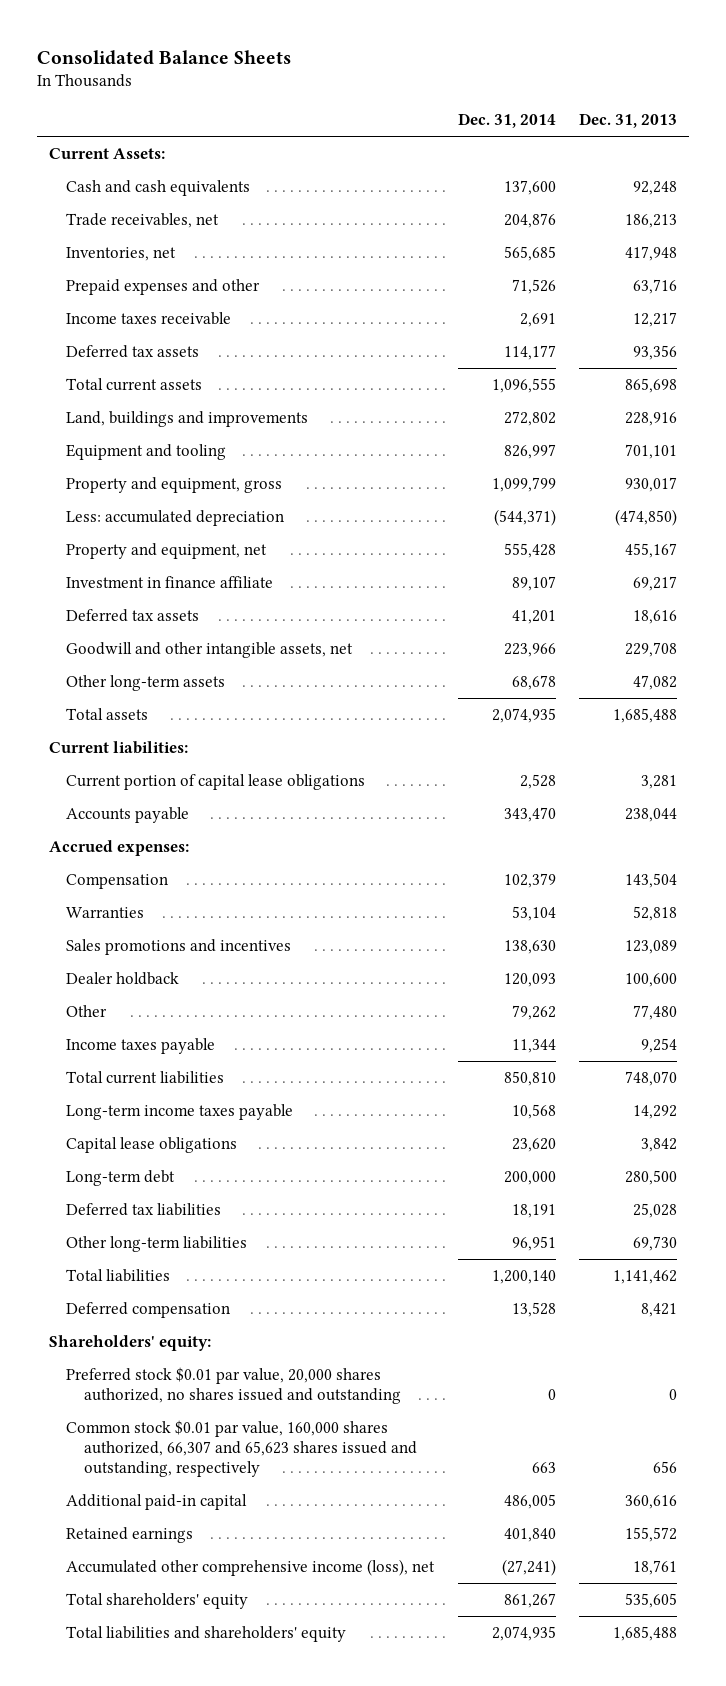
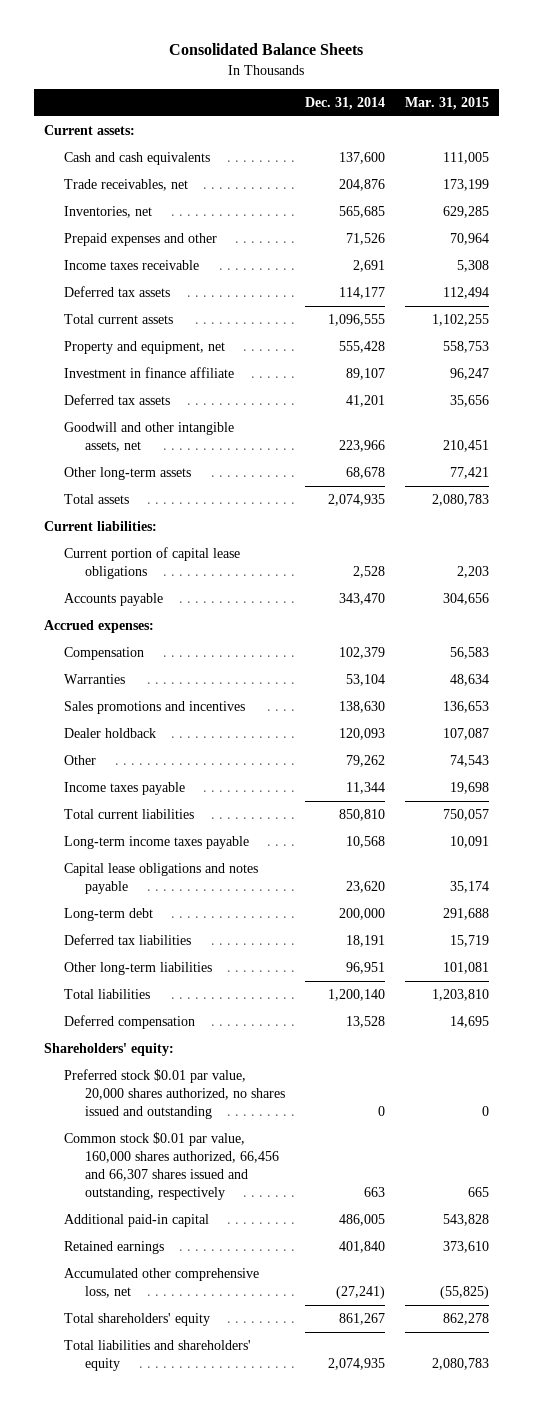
[579,113,678,129] Dec. 31, 2013 -> none
none -> [405,96,490,110] Mar. 31, 2015
[49,147,166,159] Current Assets: -> [43,125,135,136] Current assets:
[66,410,309,427] Land, buildings and improvements -> none
[66,443,227,460] Equipment and tooling -> none
[66,476,283,493] Property and equipment, gross -> none
[66,509,285,526] Less: accumulated depreciation -> none
[66,1136,238,1153] Capital lease obligations -> [64,863,259,895] Capital lease obligations and notes payable
[66,1419,417,1477] Common stock $0.01 par value, 160,000 shares authorized, 66,307 and 65,623 shares issued and outstanding, respectively -> [64,1132,279,1200] Common stock $0.01 par value, 160,000 shares authorized, 66,456 and 66,307 shares issued and outstanding, respectively
[66,1558,436,1576] Accumulated other comprehensive income (loss), net -> [64,1268,260,1299] Accumulated other comprehensive loss, net

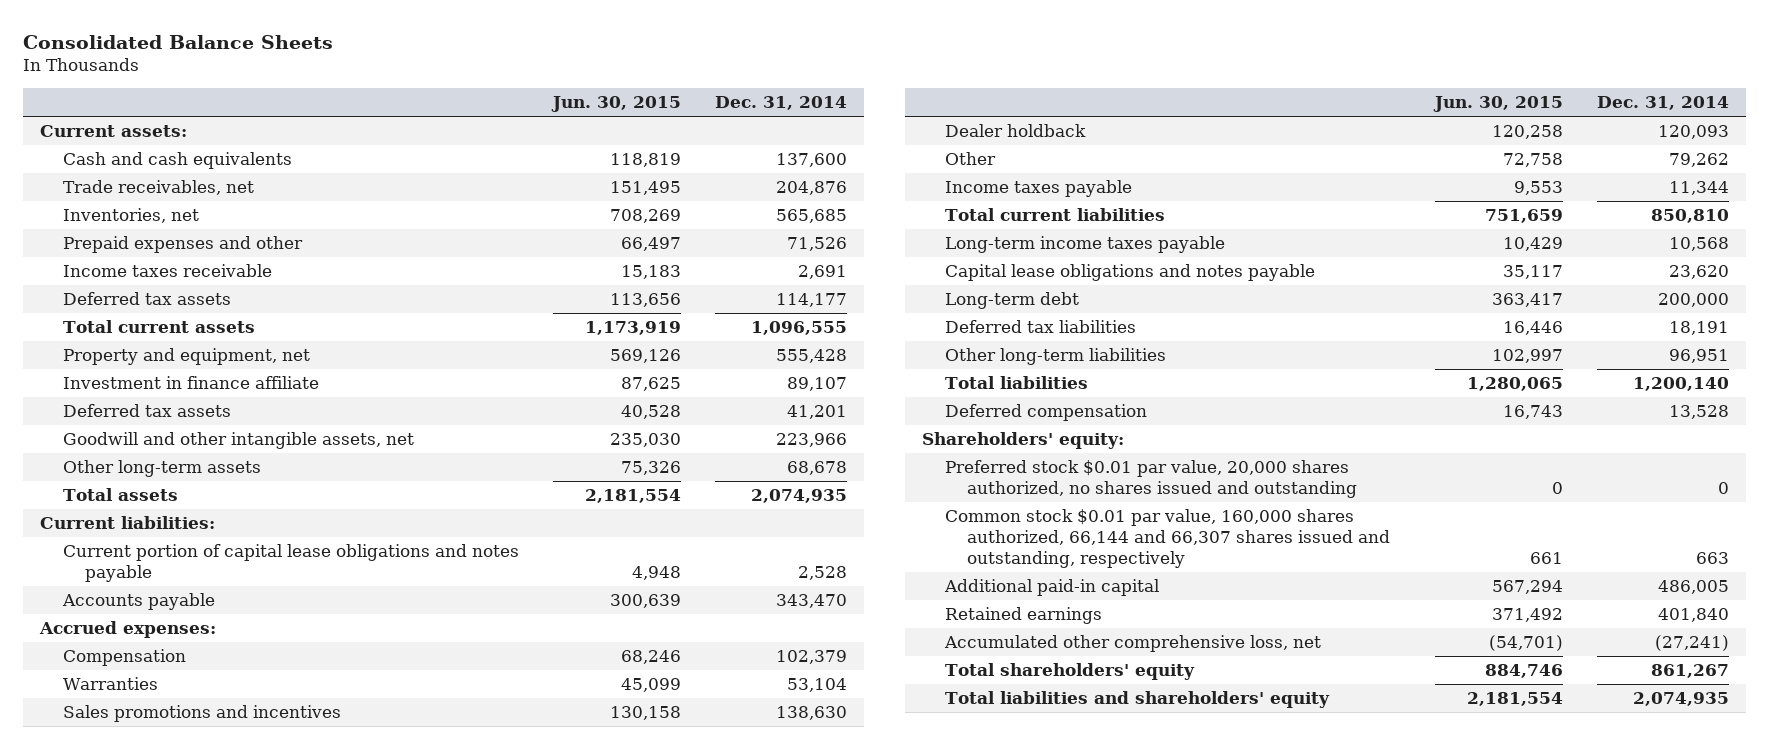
[405,96,490,110] Mar. 31, 2015 -> none
none -> [550,96,681,113] Jun. 30, 2015
[64,547,241,580] Current portion of capital lease obligations -> [62,544,519,582] Current portion of capital lease obligations and notes payable
[64,1132,279,1200] Common stock $0.01 par value, 160,000 shares authorized, 66,456 and 66,307 shares issued and outstanding, respectively -> [944,509,1391,568] Common stock $0.01 par value, 160,000 shares authorized, 66,144 and 66,307 shares issued and outstanding, respectively

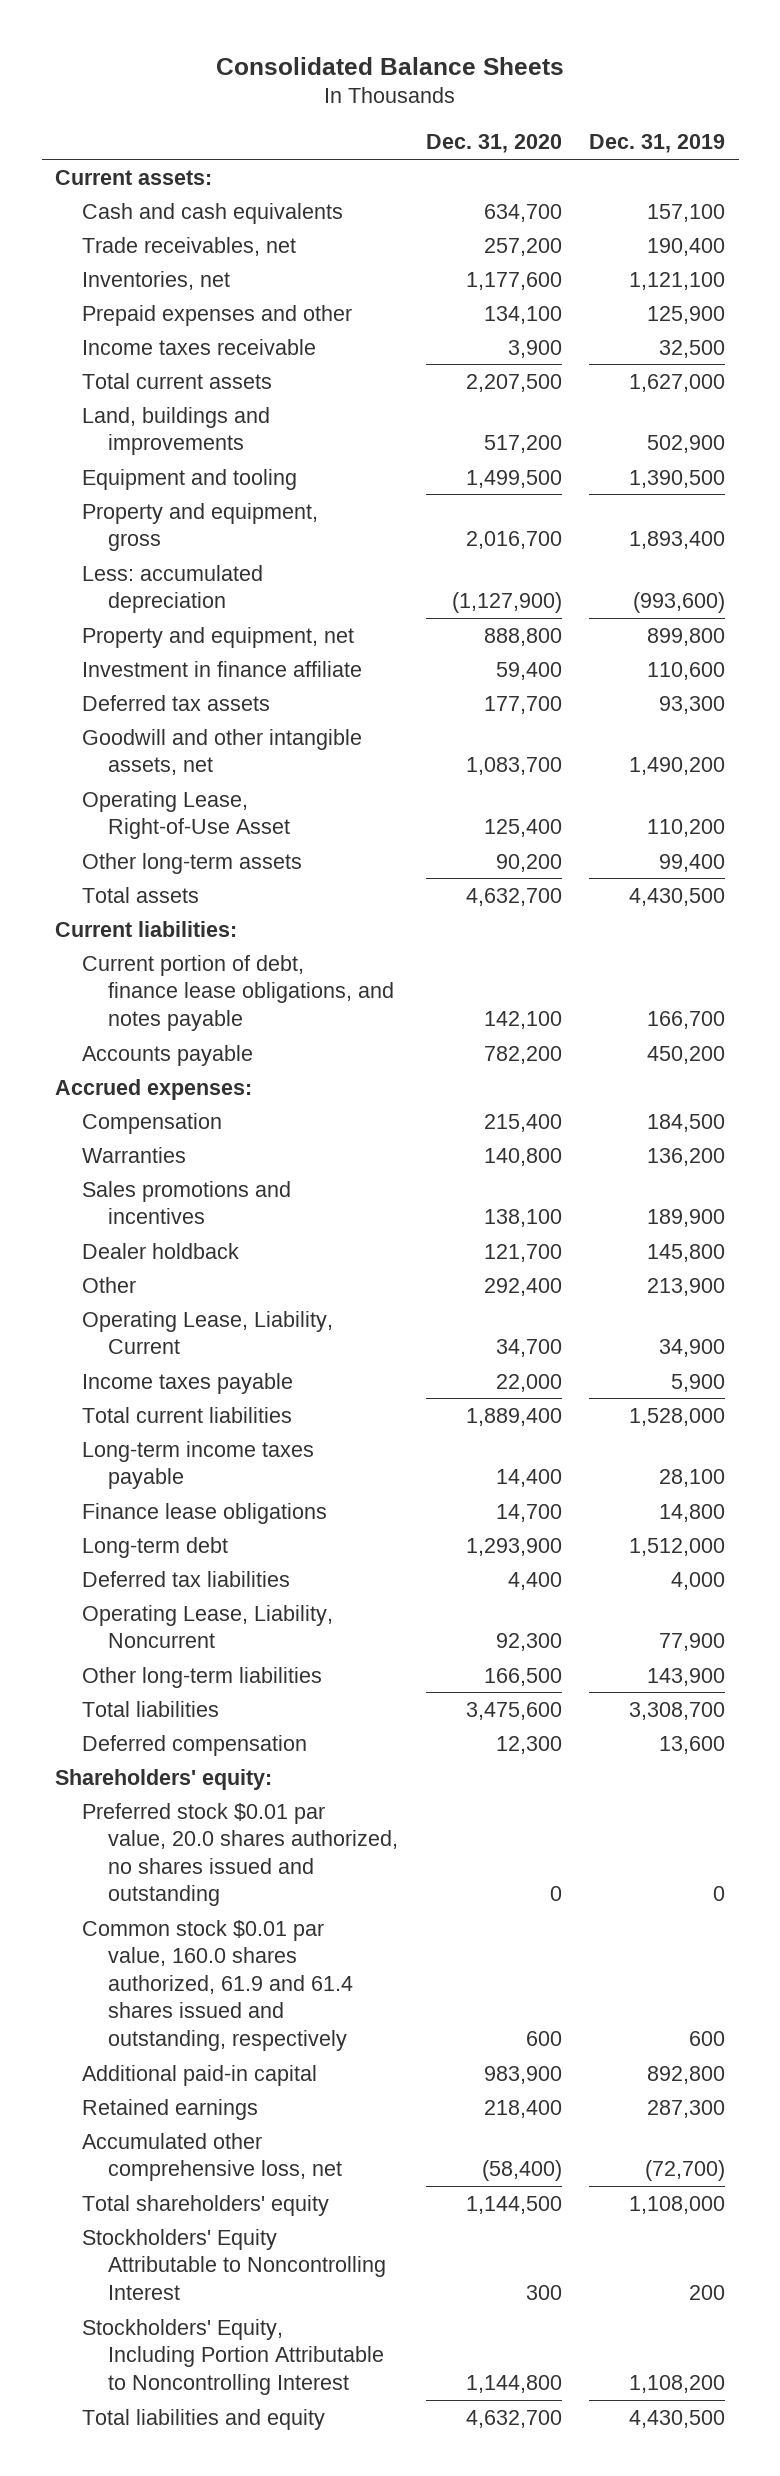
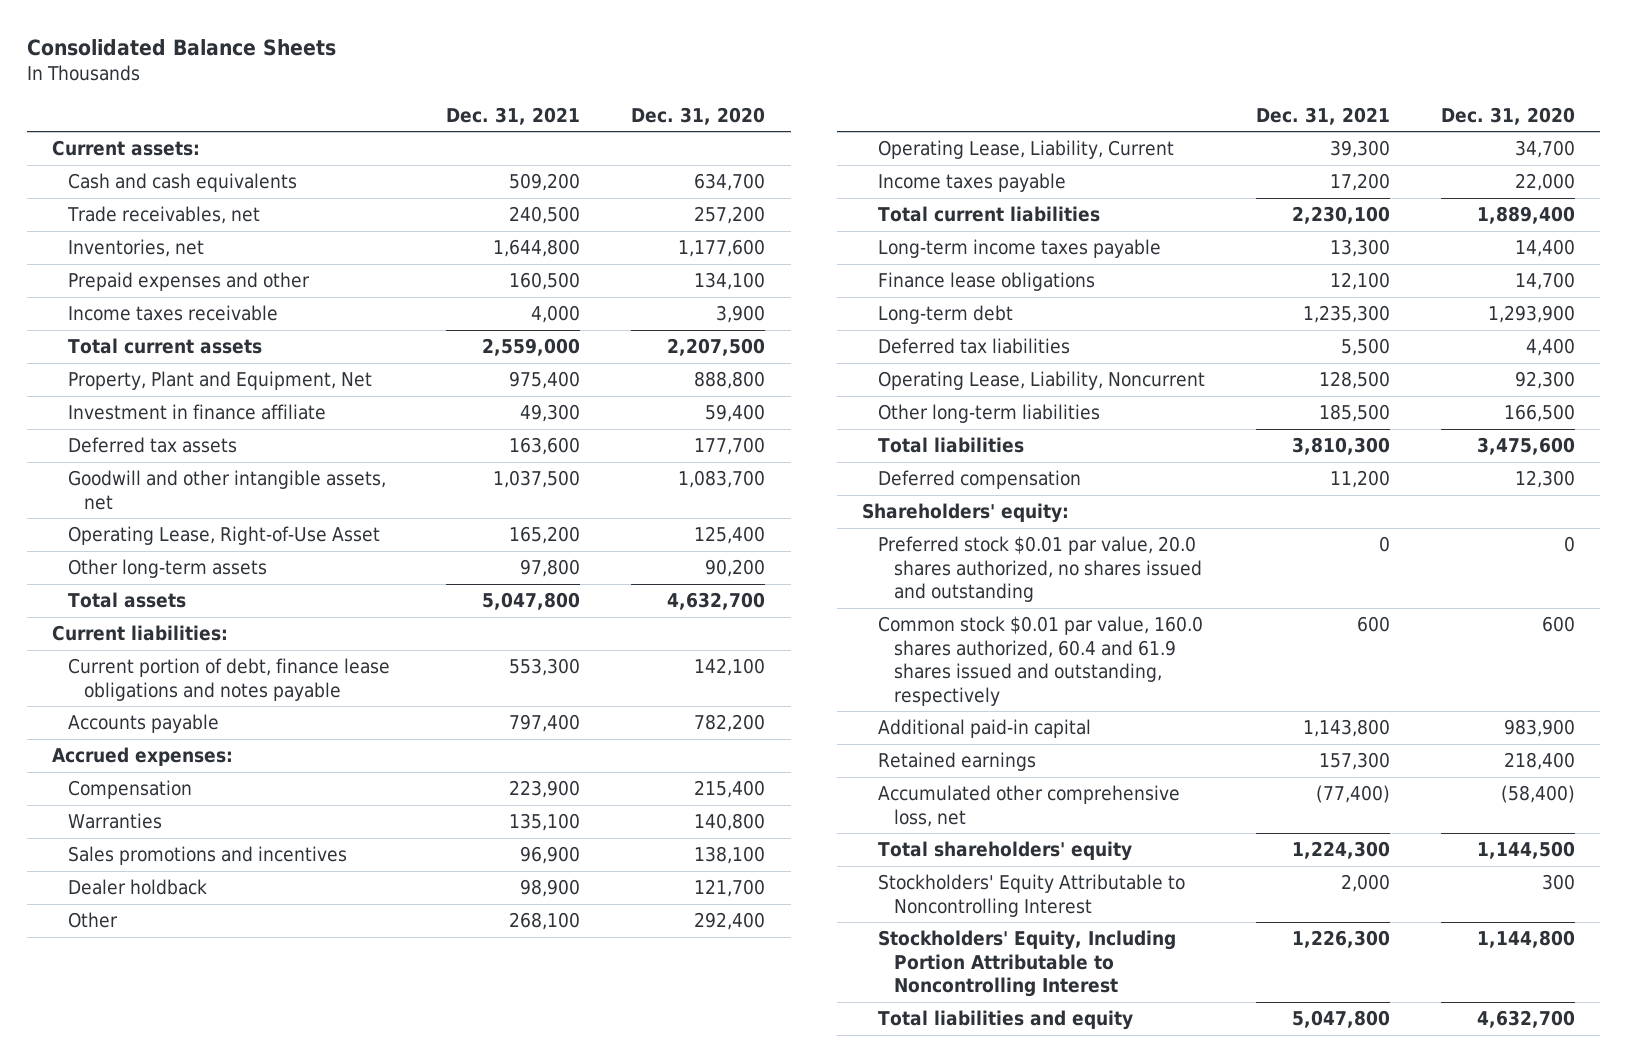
[589,134,726,154] Dec. 31, 2019 -> none
none -> [446,106,581,125] Dec. 31, 2021
[81,406,270,456] Land, buildings and improvements -> none
[81,468,297,490] Equipment and tooling -> none
[81,502,318,552] Property and equipment, gross -> none
[81,564,263,614] Less: accumulated depreciation -> none
[81,626,354,648] Property and equipment, net -> [68,371,373,391] Property, Plant and Equipment, Net
[81,954,395,1031] Current portion of debt, finance lease obligations, and notes payable -> [68,658,391,701] Current portion of debt, finance lease obligations and notes payable
[81,1919,354,2051] Common stock $0.01 par value, 160.0 shares authorized, 61.9 and 61.4 shares issued and outstanding, respectively -> [877,616,1203,706] Common stock $0.01 par value, 160.0 shares authorized, 60.4 and 61.9 shares issued and outstanding, respectively

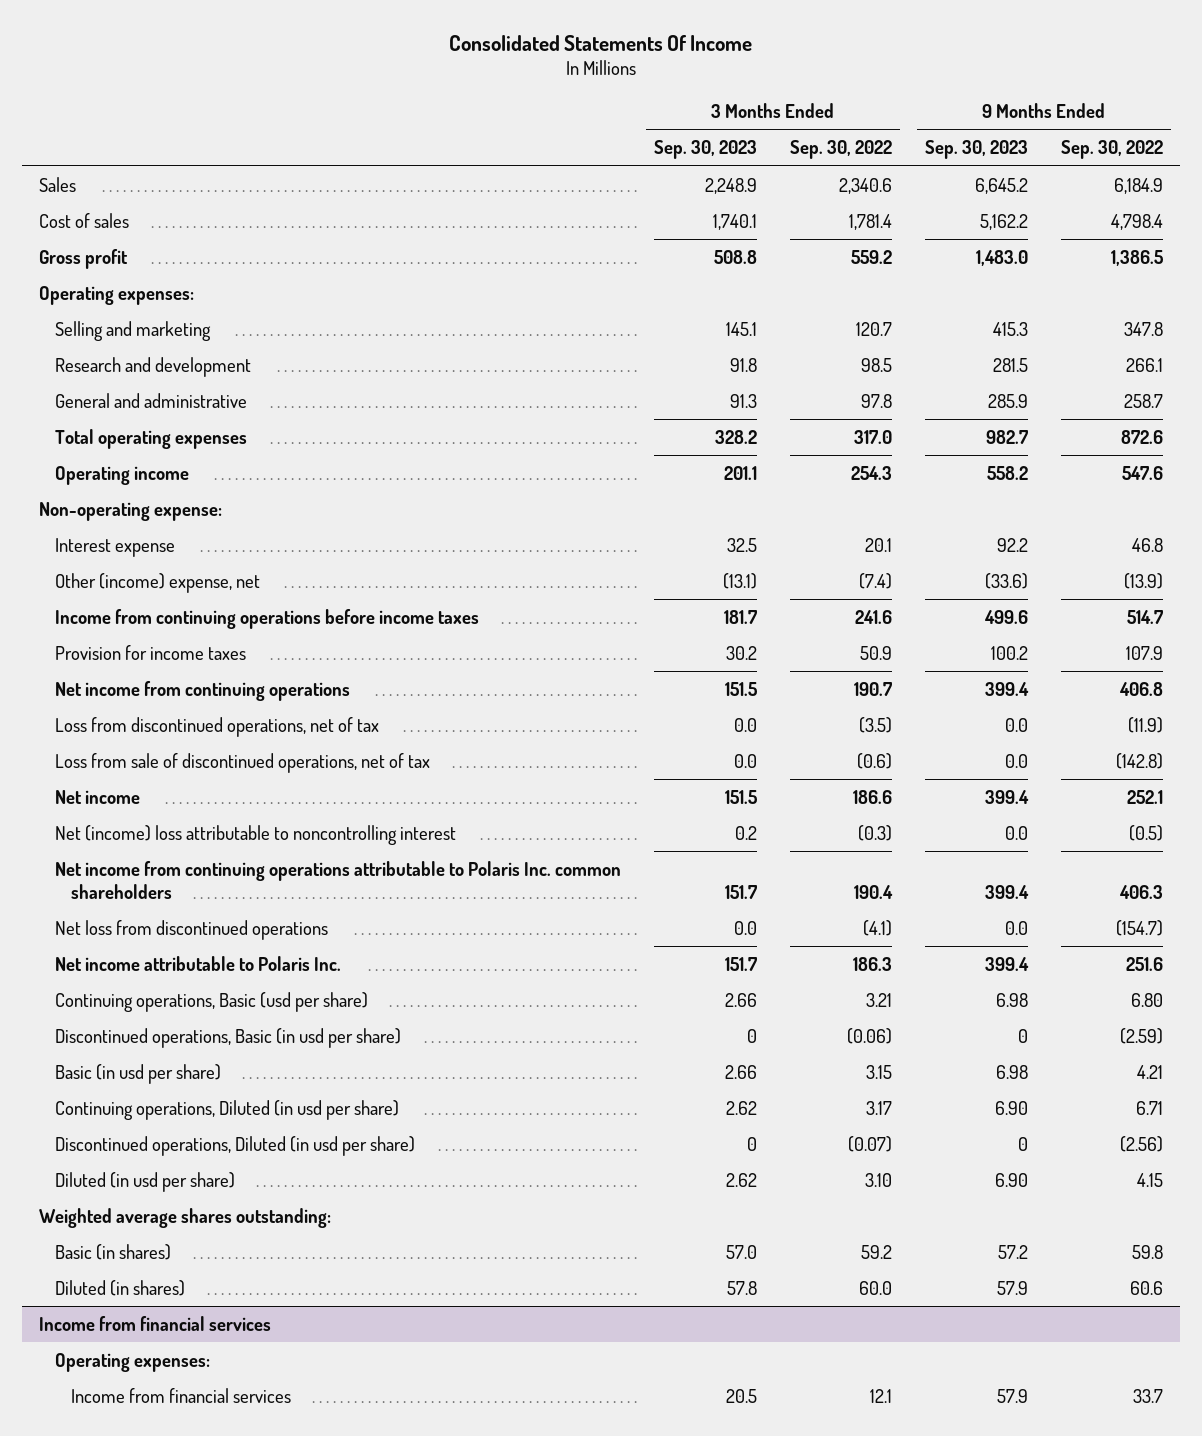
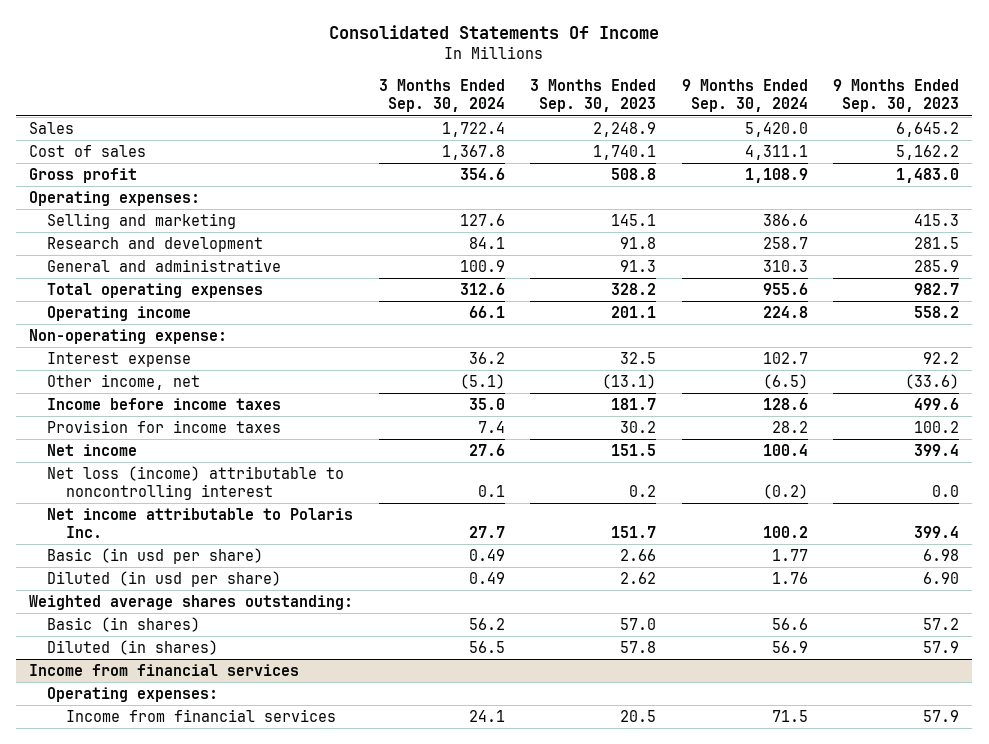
[789,140,892,160] Sep. 30, 2022 -> none
[1061,140,1164,160] Sep. 30, 2022 -> none
none -> [378,79,505,113] 3 Months Ended Sep. 30, 2024
none -> [681,79,808,113] 9 Months Ended Sep. 30, 2024
[54,572,260,593] Other (income) expense, net -> [47,374,201,391] Other income, net
[54,608,479,629] Income from continuing operations before income taxes -> [47,398,282,411] Income before income taxes
[54,680,350,701] Net income from continuing operations -> none
[54,716,379,737] Loss from discontinued operations, net of tax -> none
[54,752,430,773] Loss from sale of discontinued operations, net of tax -> none
[54,860,621,899] Net income from continuing operations attributable to Polaris Inc. common shareholders -> none
[54,919,328,940] Net loss from discontinued operations -> none
[54,824,456,845] Net (income) loss attributable to noncontrolling interest -> [47,466,345,501] Net loss (income) attributable to noncontrolling interest
[54,991,368,1012] Continuing operations, Basic (usd per share) -> none
[54,1027,401,1048] Discontinued operations, Basic (in usd per share) -> none
[54,1099,399,1120] Continuing operations, Diluted (in usd per share) -> none
[54,1135,415,1156] Discontinued operations, Diluted (in usd per share) -> none

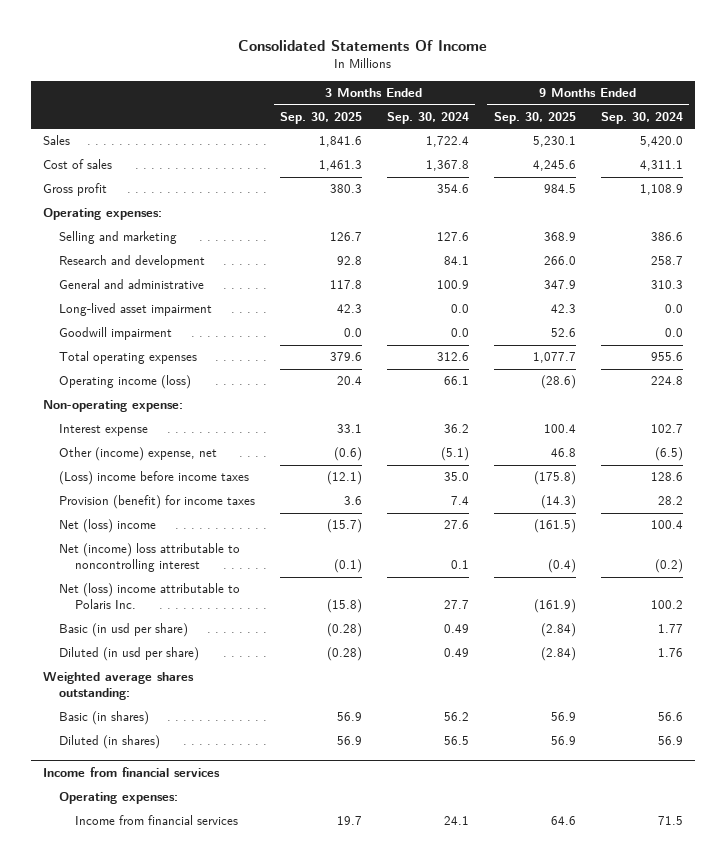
[530,79,657,113] 3 Months Ended Sep. 30, 2023 -> none
[833,79,960,113] 9 Months Ended Sep. 30, 2023 -> none
none -> [279,111,362,124] Sep. 30, 2025
none -> [493,111,576,124] Sep. 30, 2025
none -> [58,303,212,317] Long-lived asset impairment
none -> [58,327,172,341] Goodwill impairment
[47,306,192,322] Operating income -> [58,375,191,390] Operating income (loss)
[47,374,201,391] Other income, net -> [58,447,217,462] Other (income) expense, net
[47,398,282,411] Income before income taxes -> [58,471,249,486] (Loss) income before income taxes
[47,420,282,434] Provision for income taxes -> [58,495,255,510] Provision (benefit) for income taxes
[47,444,138,457] Net income -> [58,519,156,534] Net (loss) income
[47,466,345,501] Net loss (income) attributable to noncontrolling interest -> [58,543,240,573] Net (income) loss attributable to noncontrolling interest
[47,508,354,539] Net income attributable to Polaris Inc. -> [58,583,240,610] Net (loss) income attributable to Polaris Inc.

